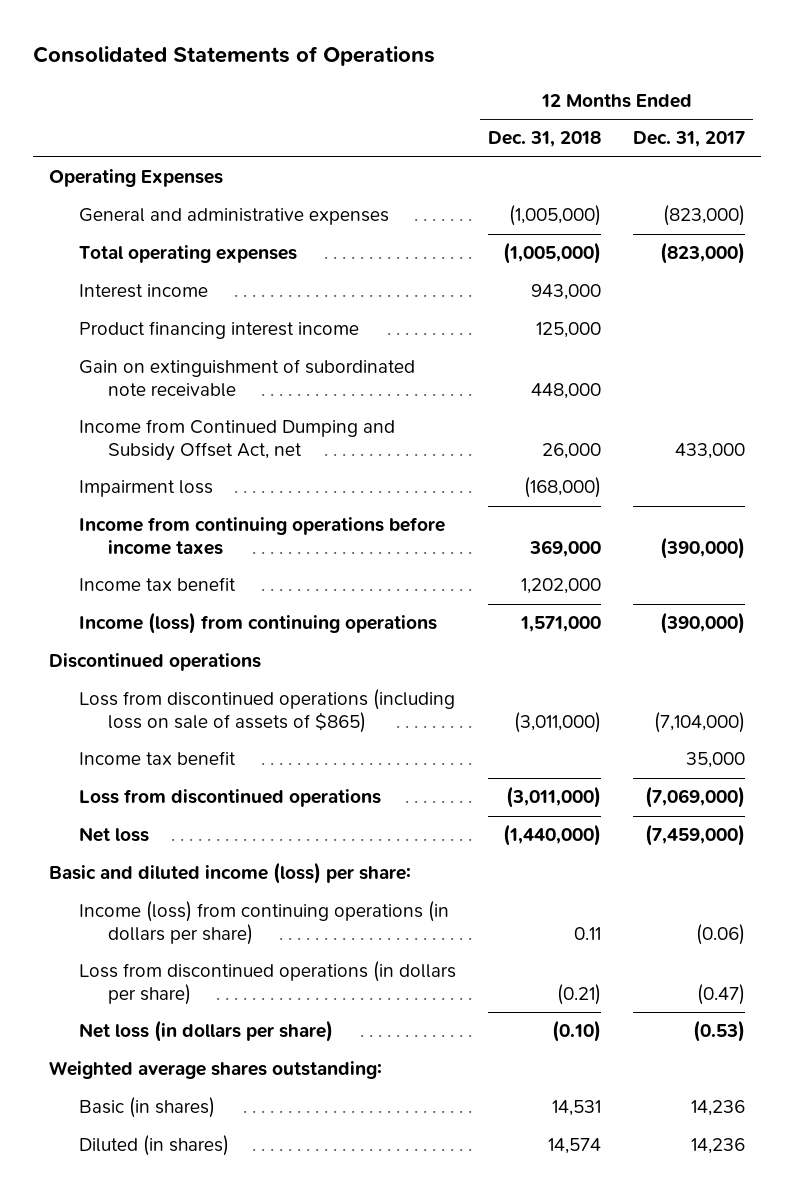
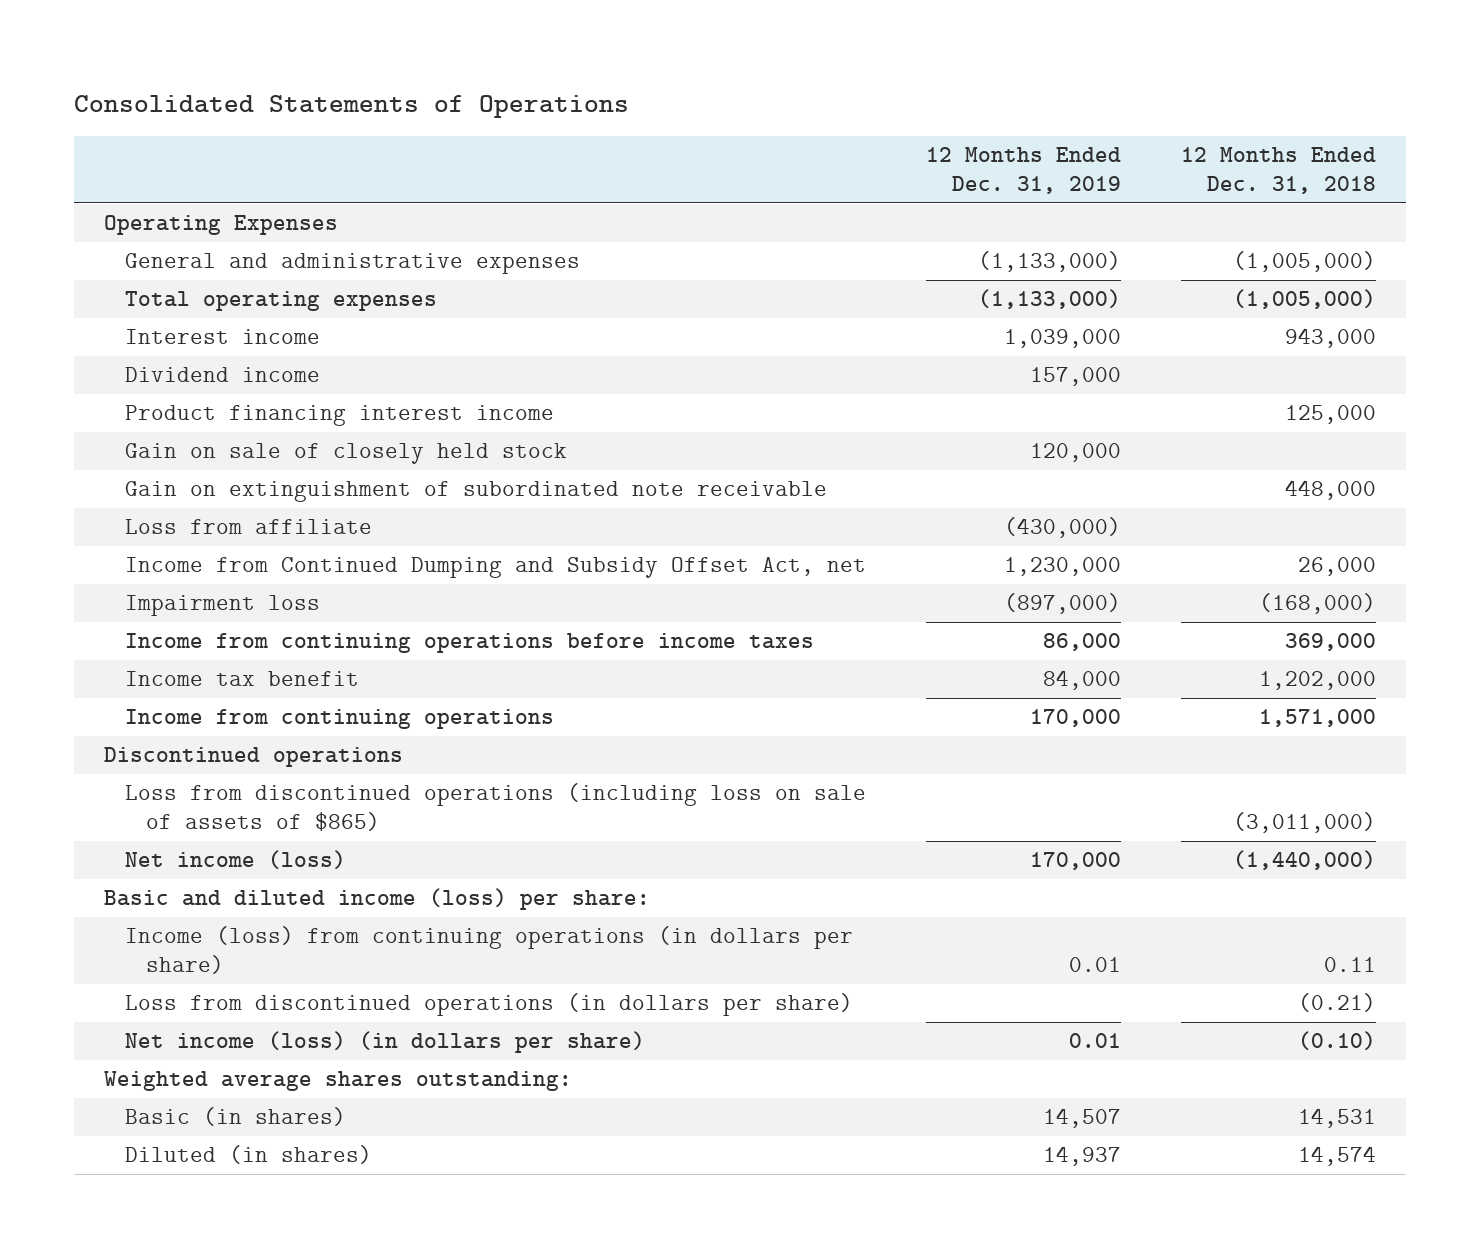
[633,131,746,148] Dec. 31, 2017 -> none
none -> [926,146,1122,195] 12 Months Ended Dec. 31, 2019
none -> [124,367,320,383] Dividend income
none -> [124,443,567,465] Gain on sale of closely held stock
none -> [124,519,372,535] Loss from affiliate
[78,612,437,635] Income (loss) from continuing operations -> [124,709,554,730] Income from continuing operations
[78,751,236,766] Income tax benefit -> none
[78,789,381,808] Loss from discontinued operations -> none
[78,827,149,843] Net loss -> [124,850,346,870] Net income (loss)
[78,1020,333,1043] Net loss (in dollars per share) -> [124,1031,645,1054] Net income (loss) (in dollars per share)

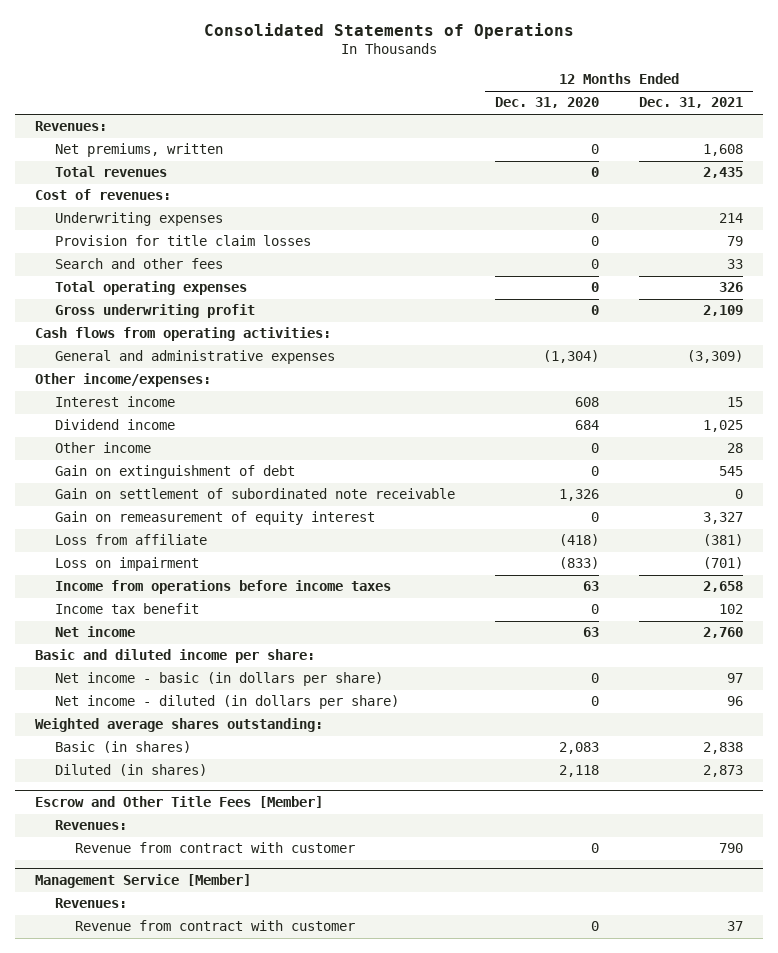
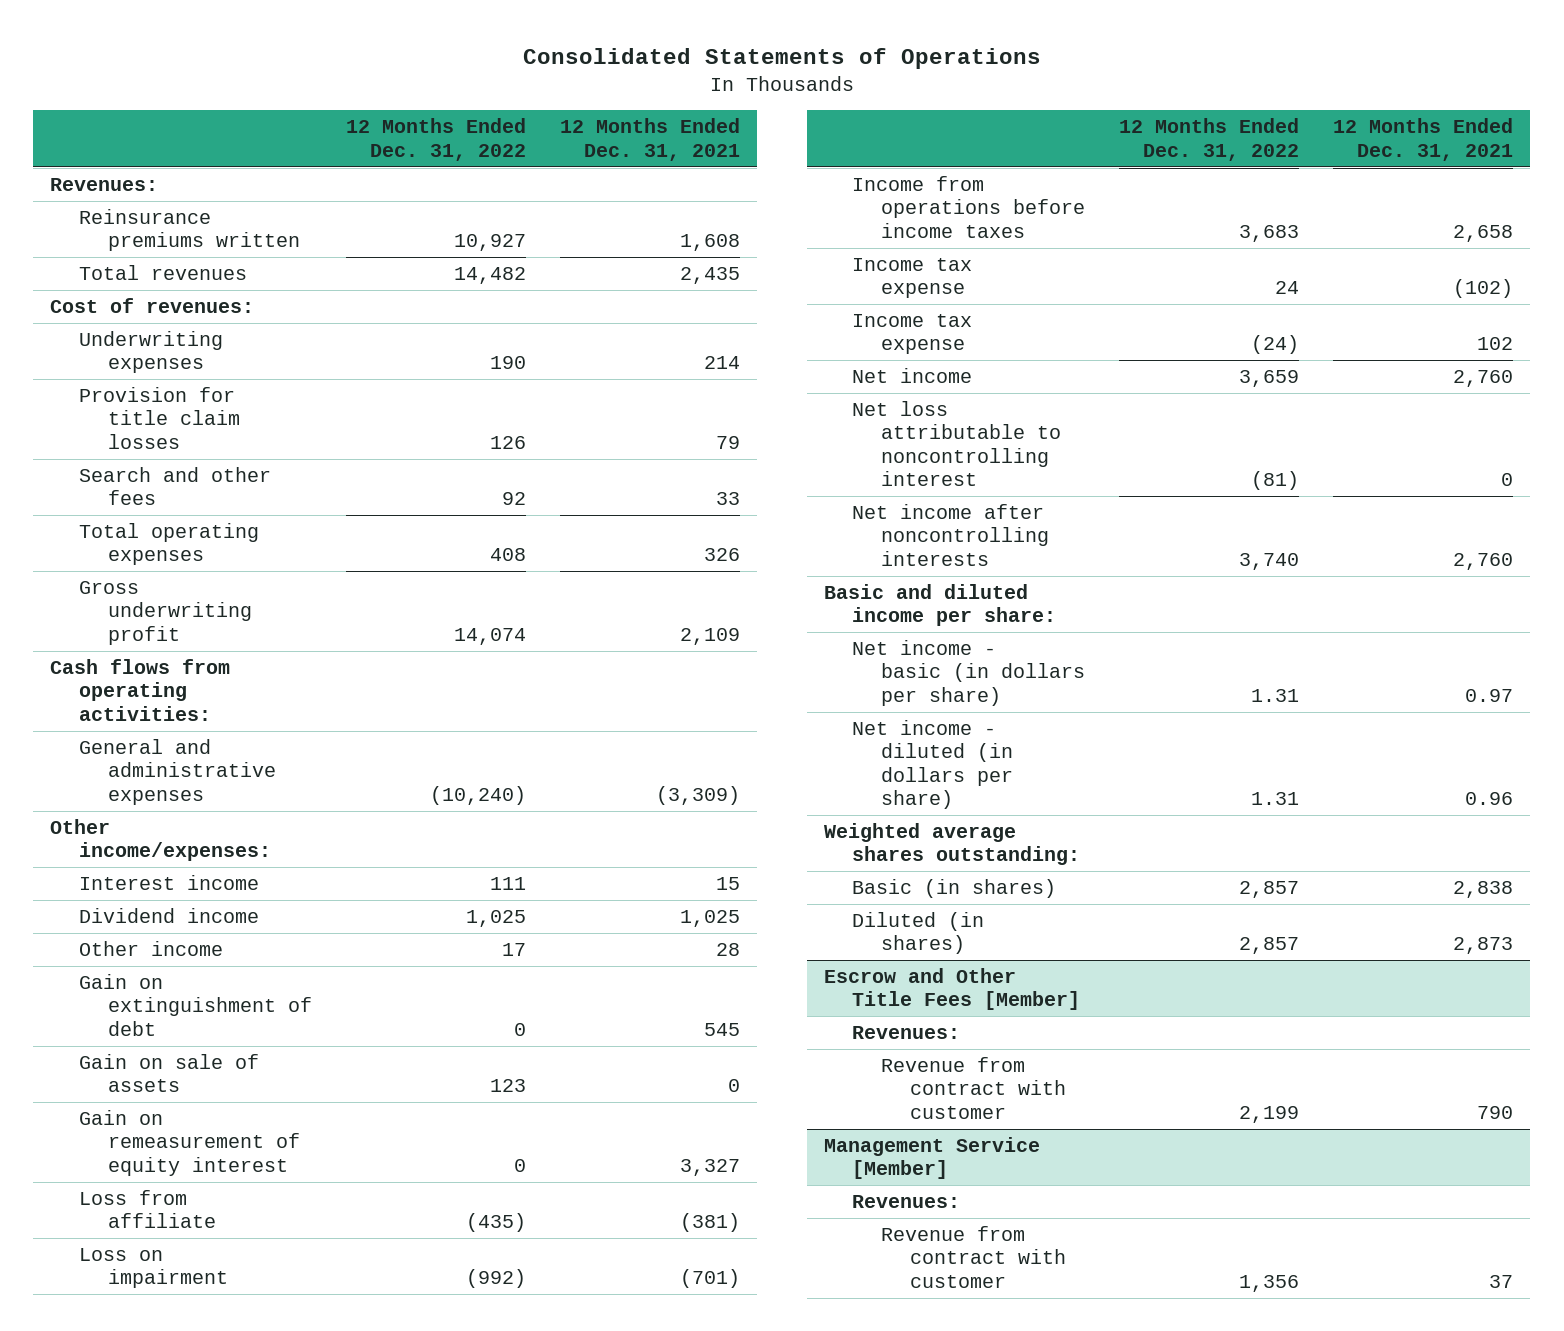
[495,97,600,109] Dec. 31, 2020 -> none
none -> [346,118,527,161] 12 Months Ended Dec. 31, 2022
[55,143,224,158] Net premiums, written -> [79,208,300,252] Reinsurance premiums written
[55,488,456,500] Gain on settlement of subordinated note receivable -> none
none -> [79,1053,260,1093] Gain on sale of assets
[55,603,200,615] Income tax benefit -> [852,257,973,299] Income tax expense
[718,604,743,615] 102 -> [1453,279,1514,299] (102)
none -> [852,313,973,355] Income tax expense
none -> [852,400,1062,487] Net loss attributable to noncontrolling interest
none -> [852,503,1050,566] Net income after noncontrolling interests
[726,673,743,684] 97 -> [1465,688,1514,702] 0.97
[726,696,743,707] 96 -> [1465,792,1514,806] 0.96

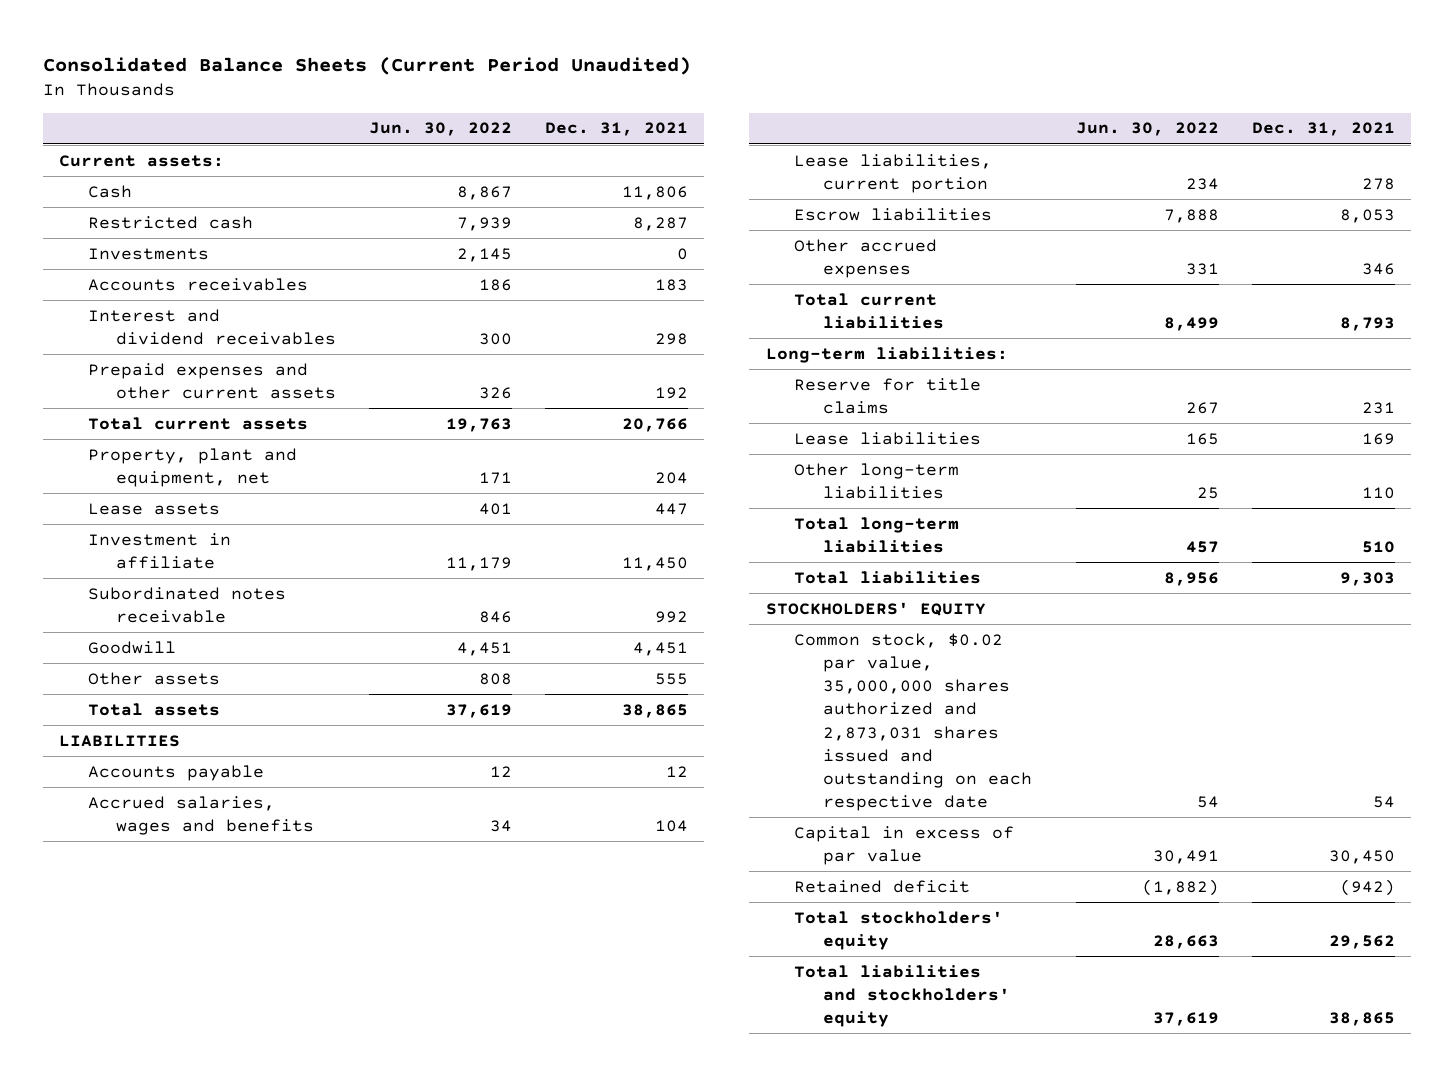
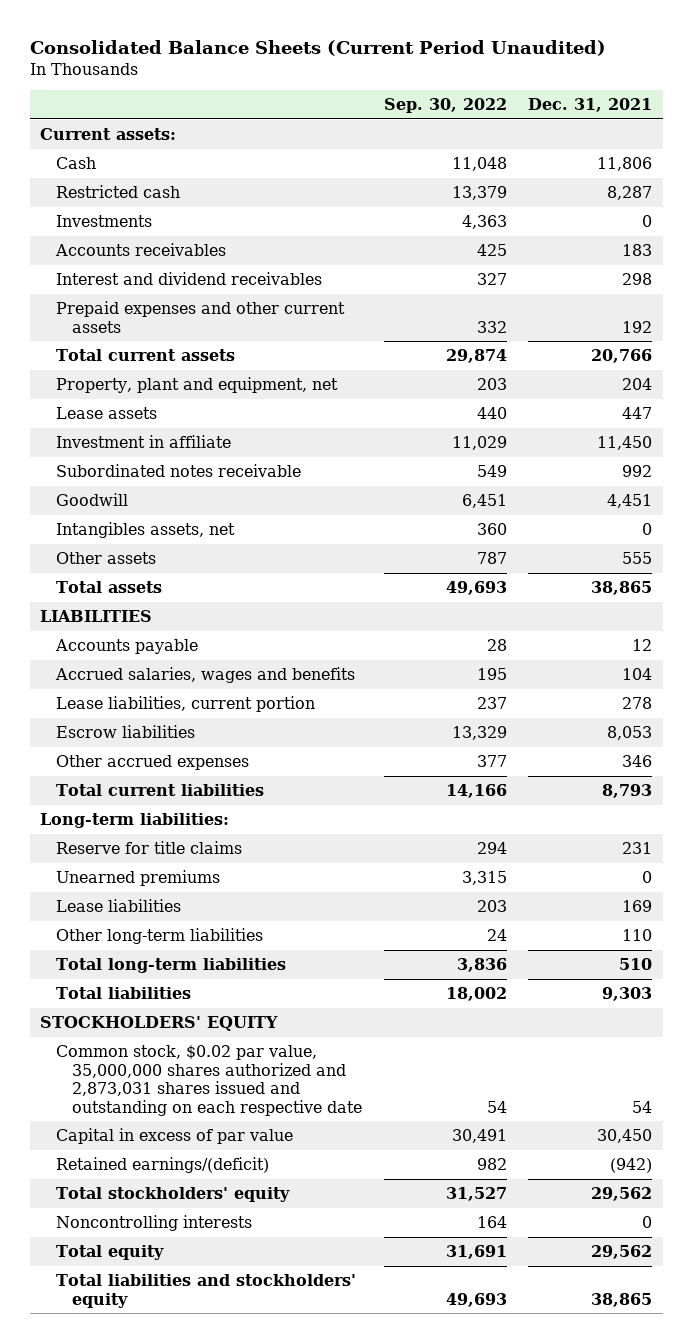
[369,122,513,137] Jun. 30, 2022 -> none
none -> [383,98,507,114] Sep. 30, 2022
none -> [56,522,236,539] Intangibles assets, net
none -> [56,870,221,887] Unearned premiums
[794,879,971,893] Retained deficit -> [56,1157,270,1174] Retained earnings/(deficit)
none -> [56,1215,253,1232] Noncontrolling interests
none -> [56,1245,165,1261] Total equity

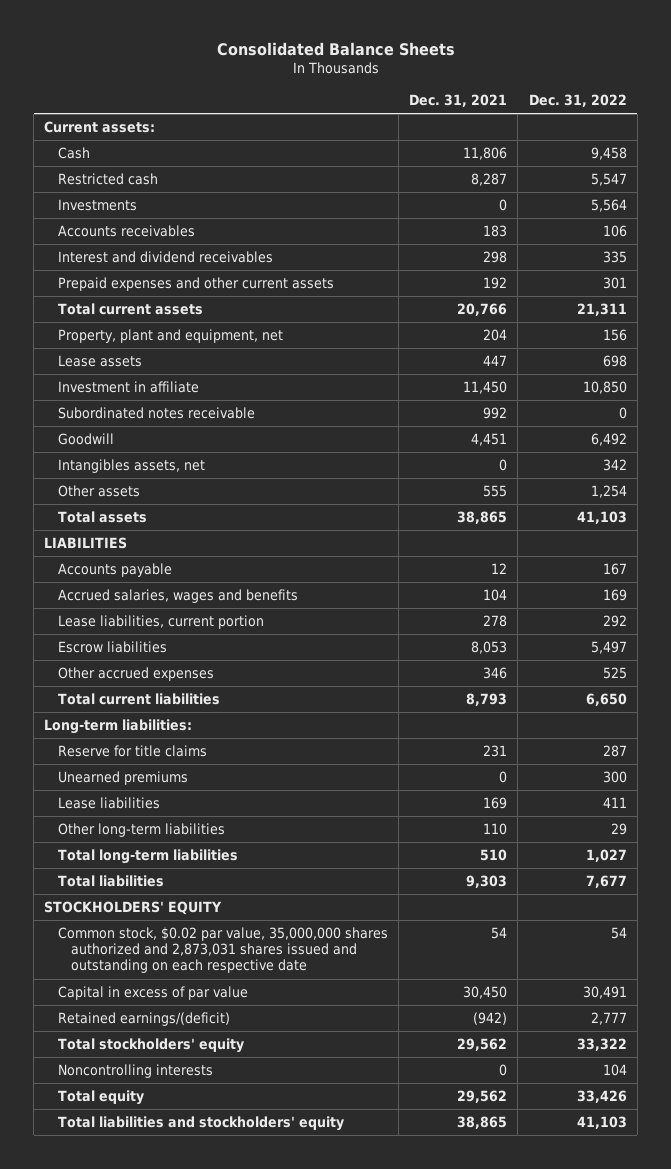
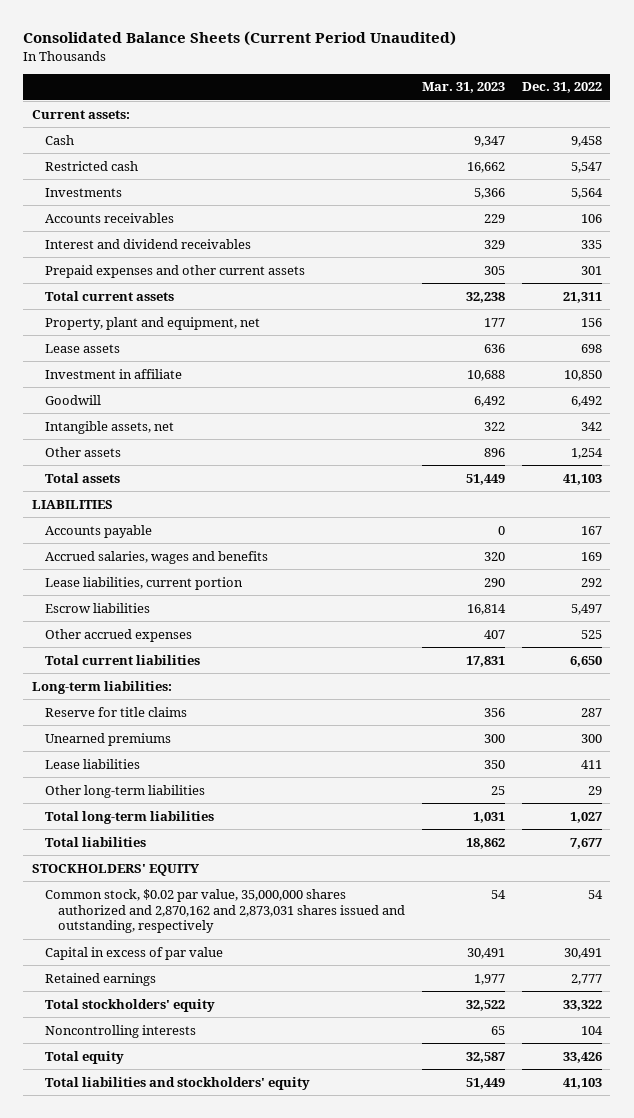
[216,41,455,56] Consolidated Balance Sheets -> [23,31,457,47] Consolidated Balance Sheets (Current Period Unaudited)
[409,94,508,108] Dec. 31, 2021 -> none
none -> [421,82,505,94] Mar. 31, 2023
[57,407,255,420] Subordinated notes receivable -> none
[57,459,205,474] Intangibles assets, net -> [44,420,174,434] Intangible assets, net
[57,927,388,974] Common stock, $0.02 par value, 35,000,000 shares authorized and 2,873,031 shares issued and outstanding on each respective date -> [44,888,405,934] Common stock, $0.02 par value, 35,000,000 shares authorized and 2,870,162 and 2,873,031 shares issued and outstanding, respectively
[57,1012,230,1027] Retained earnings/(deficit) -> [44,972,156,986] Retained earnings

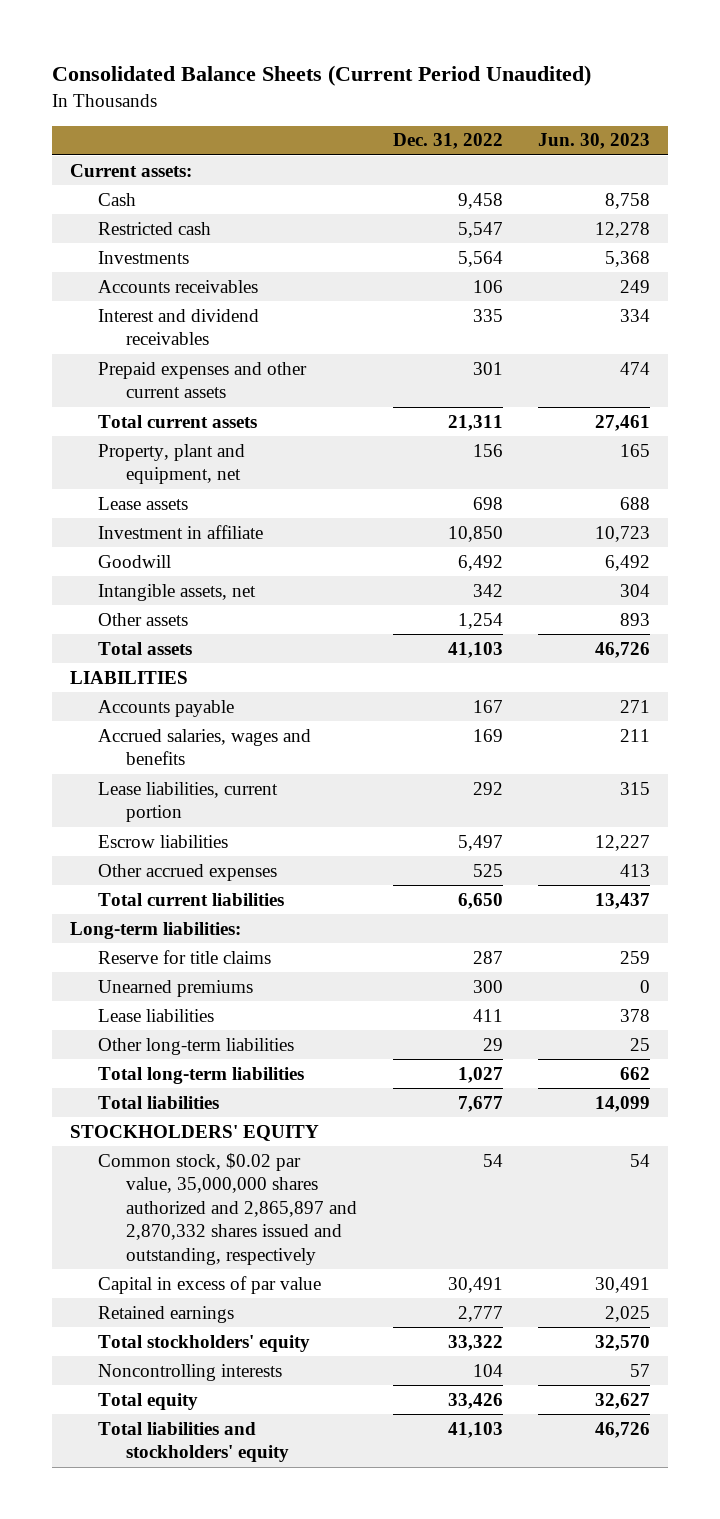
[421,82,505,94] Mar. 31, 2023 -> none
none -> [538,133,651,150] Jun. 30, 2023
[44,888,405,934] Common stock, $0.02 par value, 35,000,000 shares authorized and 2,870,162 and 2,873,031 shares issued and outstanding, respectively -> [97,1152,357,1265] Common stock, $0.02 par value, 35,000,000 shares authorized and 2,865,897 and 2,870,332 shares issued and outstanding, respectively

